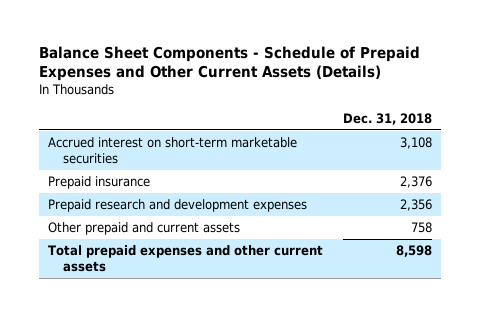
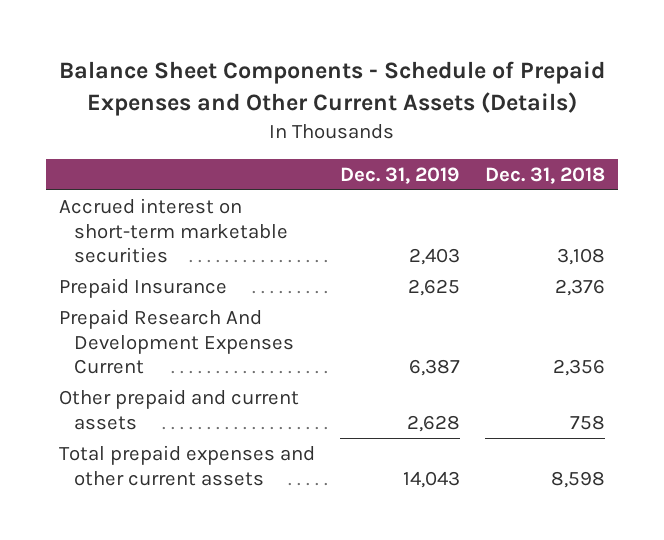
none -> [340,166,461,184] Dec. 31, 2019
[48,176,151,190] Prepaid insurance -> [59,278,228,299] Prepaid Insurance
[48,199,308,213] Prepaid research and development expenses -> [59,309,295,374] Prepaid Research And Development Expenses Current

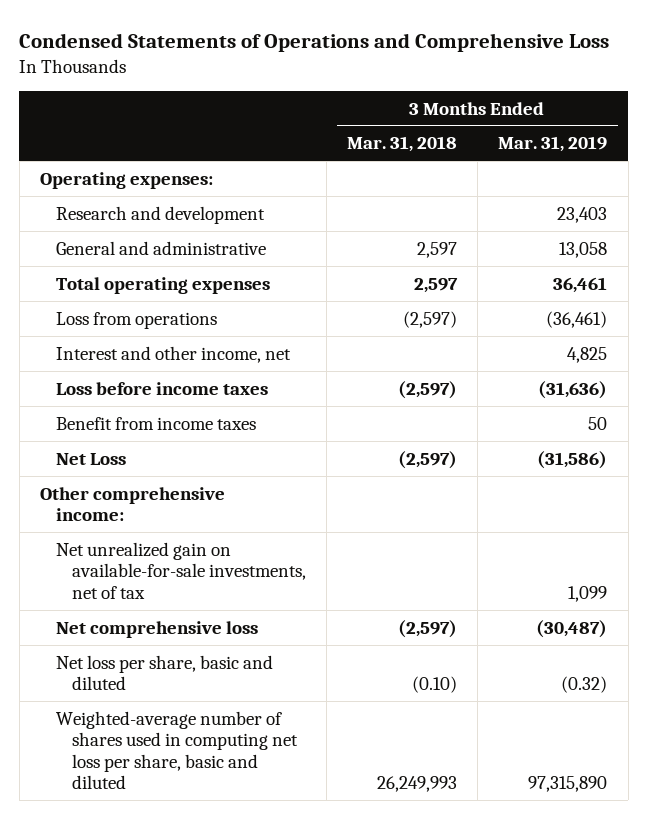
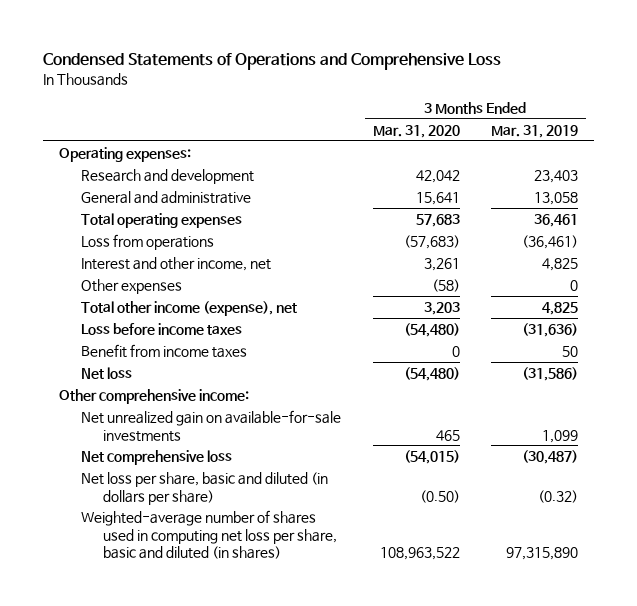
[346,136,457,153] Mar. 31, 2018 -> none
none -> [372,124,460,138] Mar. 31, 2020
none -> [80,278,182,294] Other expenses
none -> [80,300,297,316] Total other income (expense), net
[55,452,126,465] Net Loss -> [80,366,132,379] Net loss
[55,541,306,599] Net unrealized gain on available-for-sale investments, net of tax -> [80,409,341,442] Net unrealized gain on available-for-sale investments
[55,654,273,691] Net loss per share, basic and diluted -> [80,471,328,505] Net loss per share, basic and diluted (in dollars per share)
[55,710,298,790] Weighted-average number of shares used in computing net loss per share, basic and diluted -> [80,509,337,560] Weighted-average number of shares used in computing net loss per share, basic and diluted (in shares)

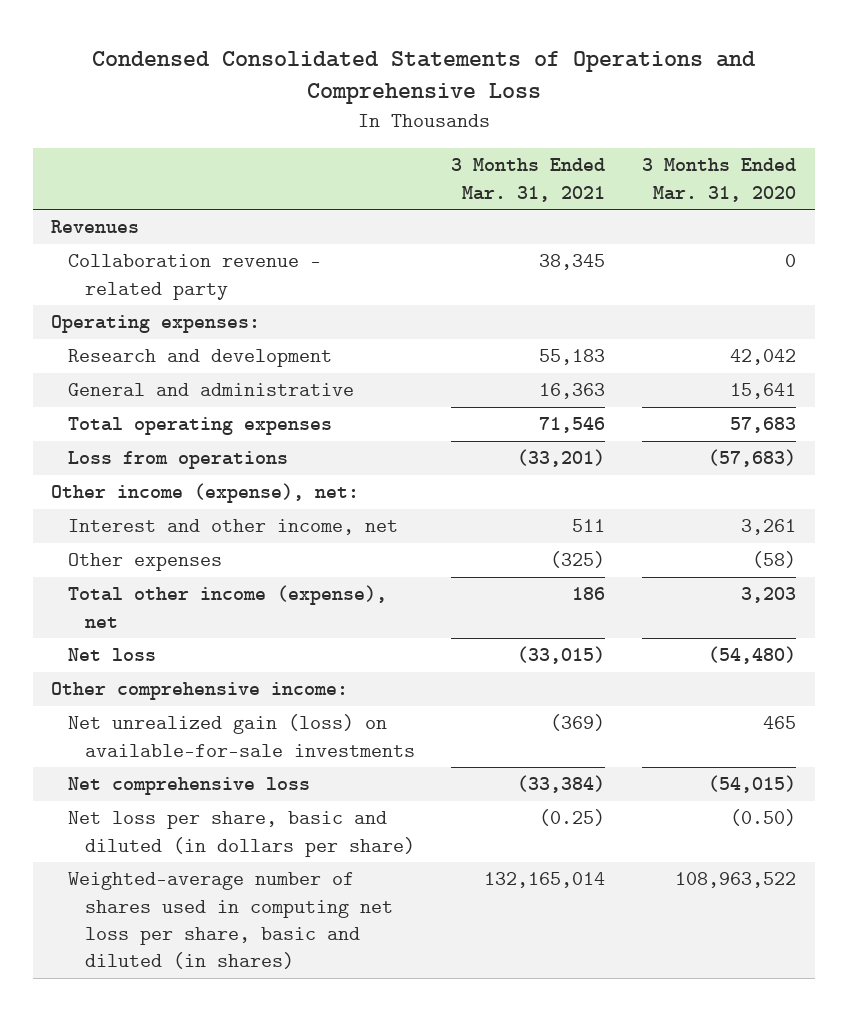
[43,52,502,70] Condensed Statements of Operations and Comprehensive Loss -> [91,50,756,105] Condensed Consolidated Statements of Operations and Comprehensive Loss
[491,124,579,138] Mar. 31, 2019 -> none
none -> [451,158,606,202] 3 Months Ended Mar. 31, 2021
none -> [51,220,140,234] Revenues
none -> [67,254,321,300] Collaboration revenue - related party
none -> [51,483,360,504] Other income (expense), net:
[80,322,242,335] Loss before income taxes -> none
[80,343,247,358] Benefit from income taxes -> none
[80,409,341,442] Net unrealized gain on available-for-sale investments -> [67,714,415,757] Net unrealized gain (loss) on available-for-sale investments

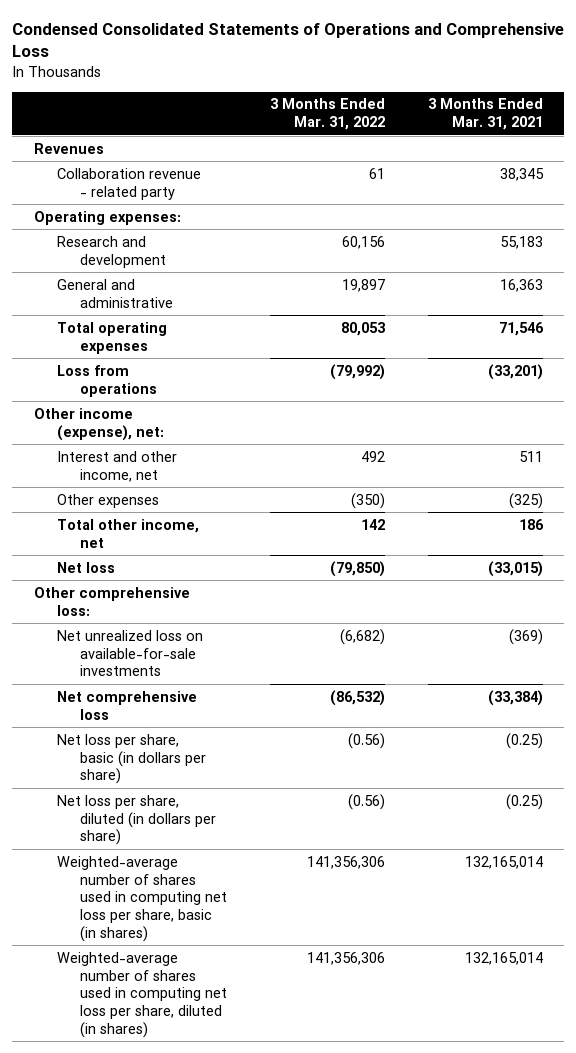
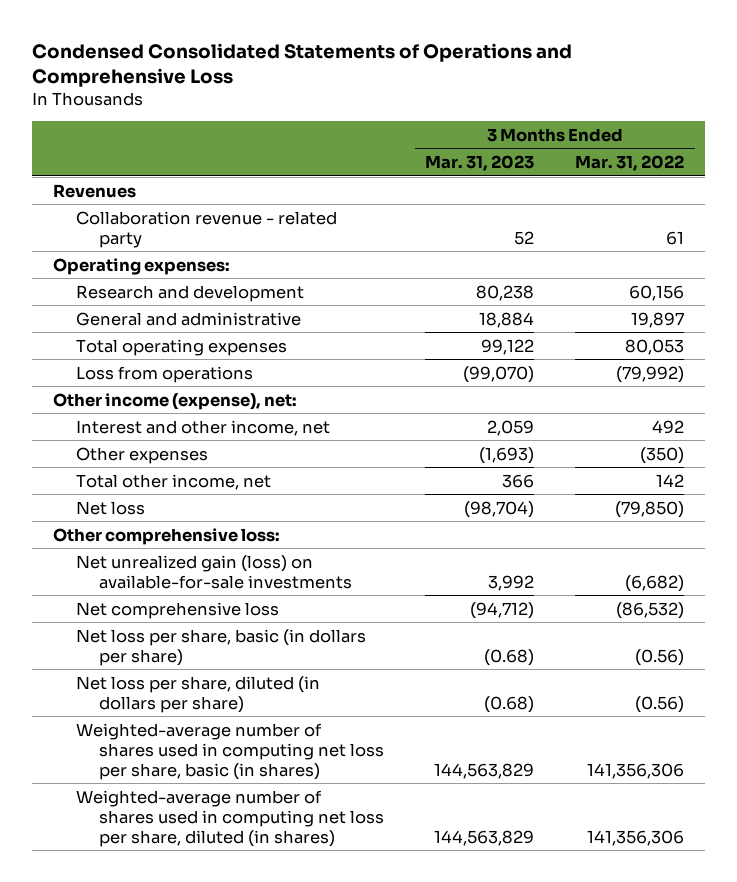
[427,98,543,131] 3 Months Ended Mar. 31, 2021 -> none
none -> [425,155,535,172] Mar. 31, 2023
[56,629,203,677] Net unrealized loss on available-for-sale investments -> [75,554,352,589] Net unrealized gain (loss) on available-for-sale investments

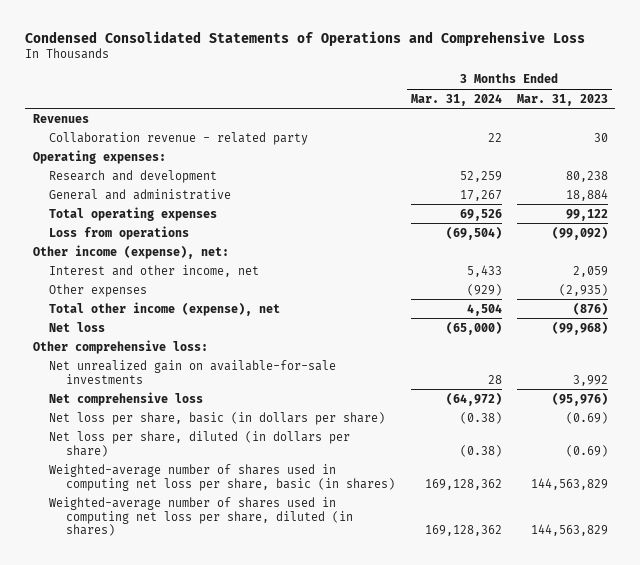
[575,155,685,172] Mar. 31, 2022 -> none
none -> [410,93,502,106] Mar. 31, 2024
[514,230,535,245] 52 -> [593,132,608,142] 30
[463,365,535,383] (99,070) -> [551,225,608,240] (99,092)
[479,446,535,464] (1,693) -> [558,283,608,296] (2,935)
[75,473,271,490] Total other income, net -> [49,301,281,316] Total other income (expense), net
[502,473,535,488] 366 -> [572,301,608,315] (876)
[464,500,535,518] (98,704) -> [551,320,608,335] (99,968)
[75,554,352,589] Net unrealized gain (loss) on available-for-sale investments -> [49,359,337,384] Net unrealized gain on available-for-sale investments
[470,601,535,619] (94,712) -> [551,391,608,406] (95,976)
[484,648,535,666] (0.68) -> [565,411,608,424] (0.69)
[484,695,535,713] (0.68) -> [565,444,608,457] (0.69)

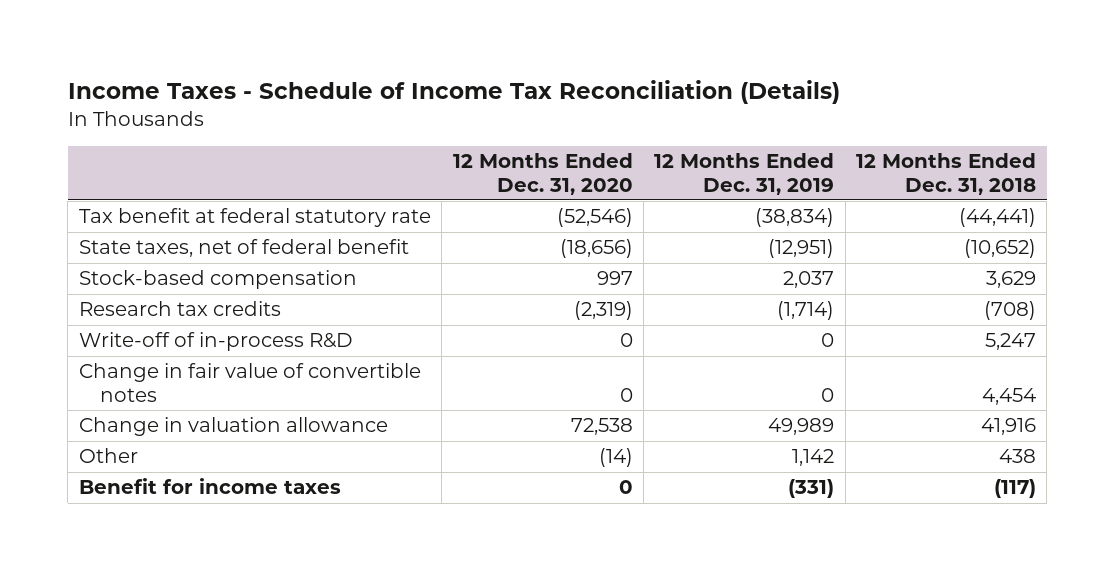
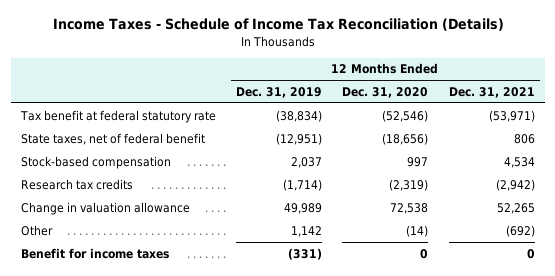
[855,153,1036,195] 12 Months Ended Dec. 31, 2018 -> none
none -> [448,86,535,98] Dec. 31, 2021
[78,332,353,352] Write-off of in-process R&D -> none
[78,363,421,402] Change in fair value of convertible notes -> none

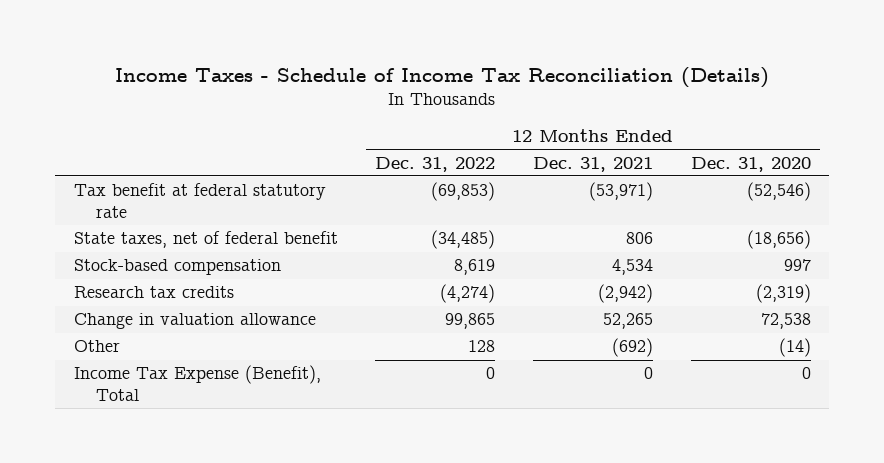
[236,86,323,98] Dec. 31, 2019 -> none
none -> [375,156,496,172] Dec. 31, 2022
[20,247,169,259] Benefit for income taxes -> [73,365,321,401] Income Tax Expense (Benefit), Total

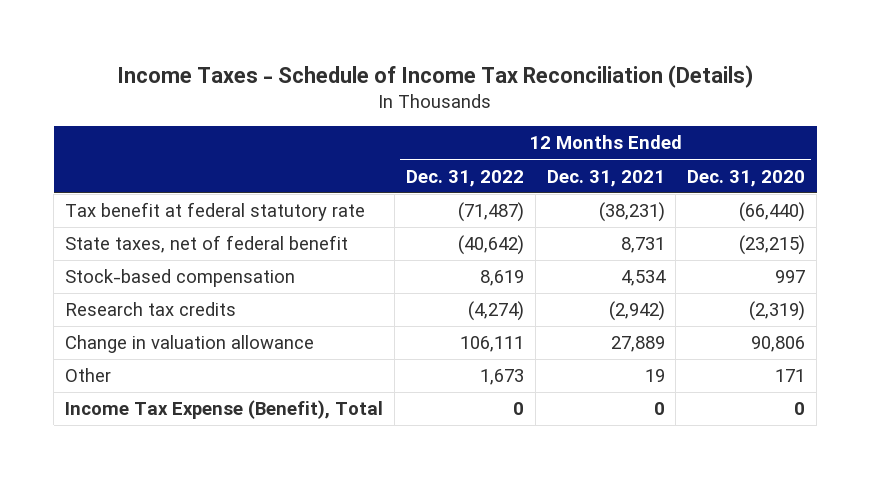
[431,182,496,202] (69,853) -> [457,202,524,223] (71,487)
[588,182,653,202] (53,971) -> [598,202,665,223] (38,231)
[746,182,811,202] (52,546) -> [739,202,806,223] (66,440)
[431,230,496,250] (34,485) -> [457,235,524,256] (40,642)
[625,232,653,245] 806 -> [620,237,665,254] 8,731
[746,230,811,250] (18,656) -> [739,235,806,256] (23,215)
[445,313,496,330] 99,865 -> [459,336,524,353] 106,111
[602,313,653,330] 52,265 -> [610,336,665,353] 27,889
[760,313,811,330] 72,538 -> [751,336,806,353] 90,806
[468,340,496,353] 128 -> [479,369,524,386] 1,673
[611,338,653,358] (692) -> [644,369,665,383] 19
[778,338,811,358] (14) -> [775,369,806,383] 171

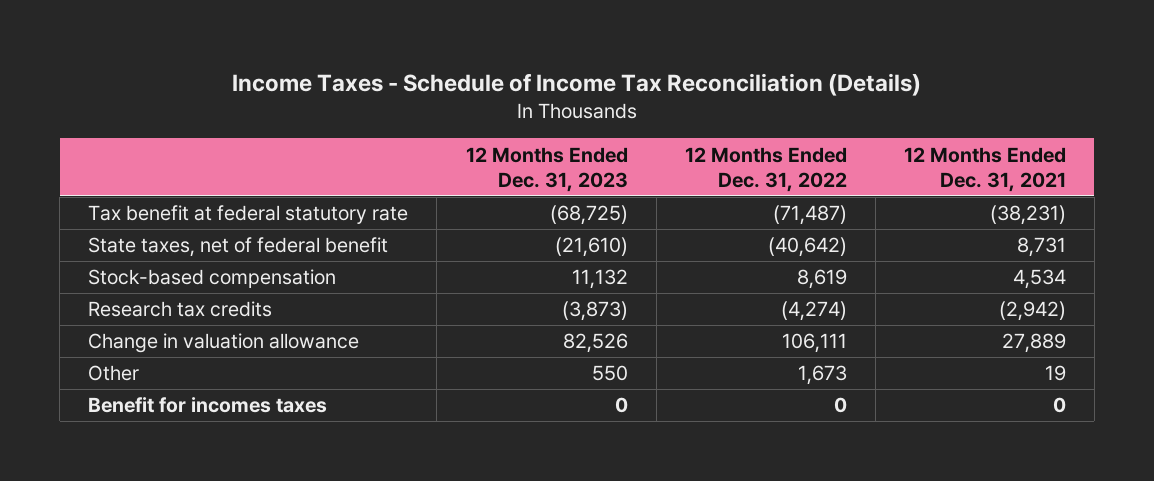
[687,169,806,187] Dec. 31, 2020 -> none
none -> [465,146,628,192] 12 Months Ended Dec. 31, 2023
[65,400,384,420] Income Tax Expense (Benefit), Total -> [88,397,328,414] Benefit for incomes taxes

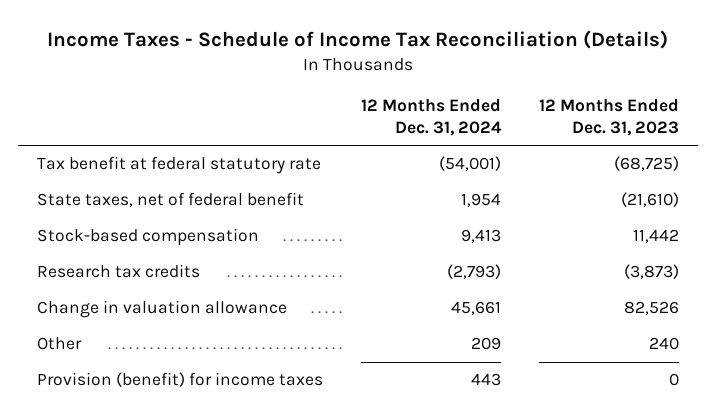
[684,146,847,192] 12 Months Ended Dec. 31, 2022 -> none
[903,146,1066,192] 12 Months Ended Dec. 31, 2021 -> none
none -> [361,99,503,137] 12 Months Ended Dec. 31, 2024
[571,269,628,290] 11,132 -> [633,229,680,244] 11,442
[591,365,628,382] 550 -> [649,337,680,351] 240
[88,397,328,414] Benefit for incomes taxes -> [37,372,324,388] Provision (benefit) for income taxes

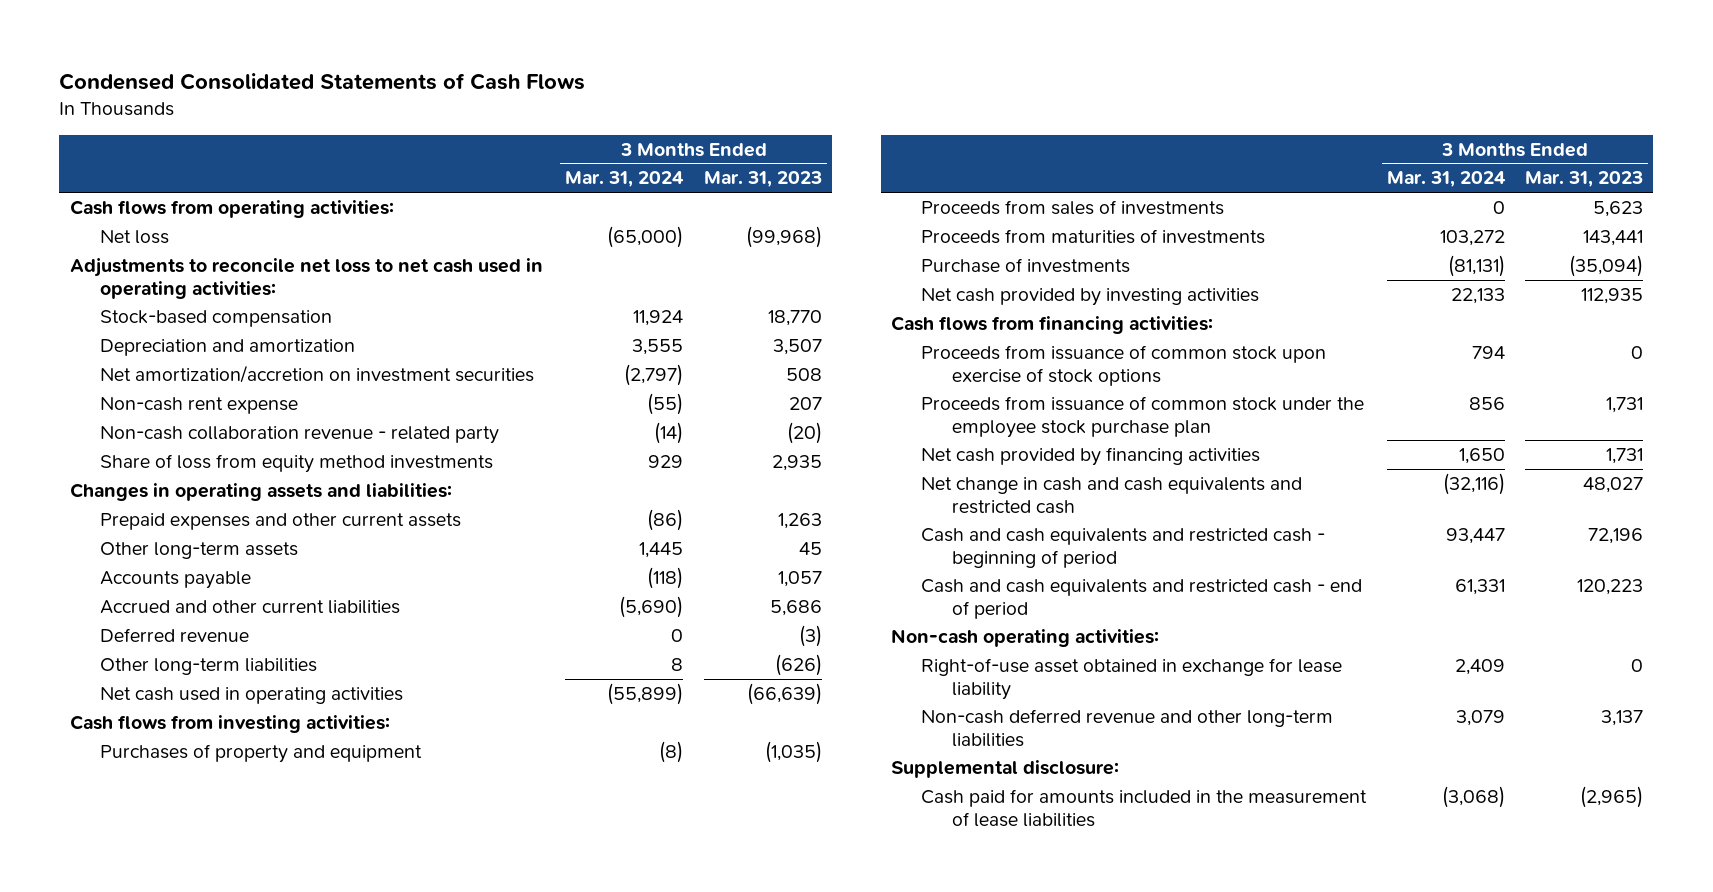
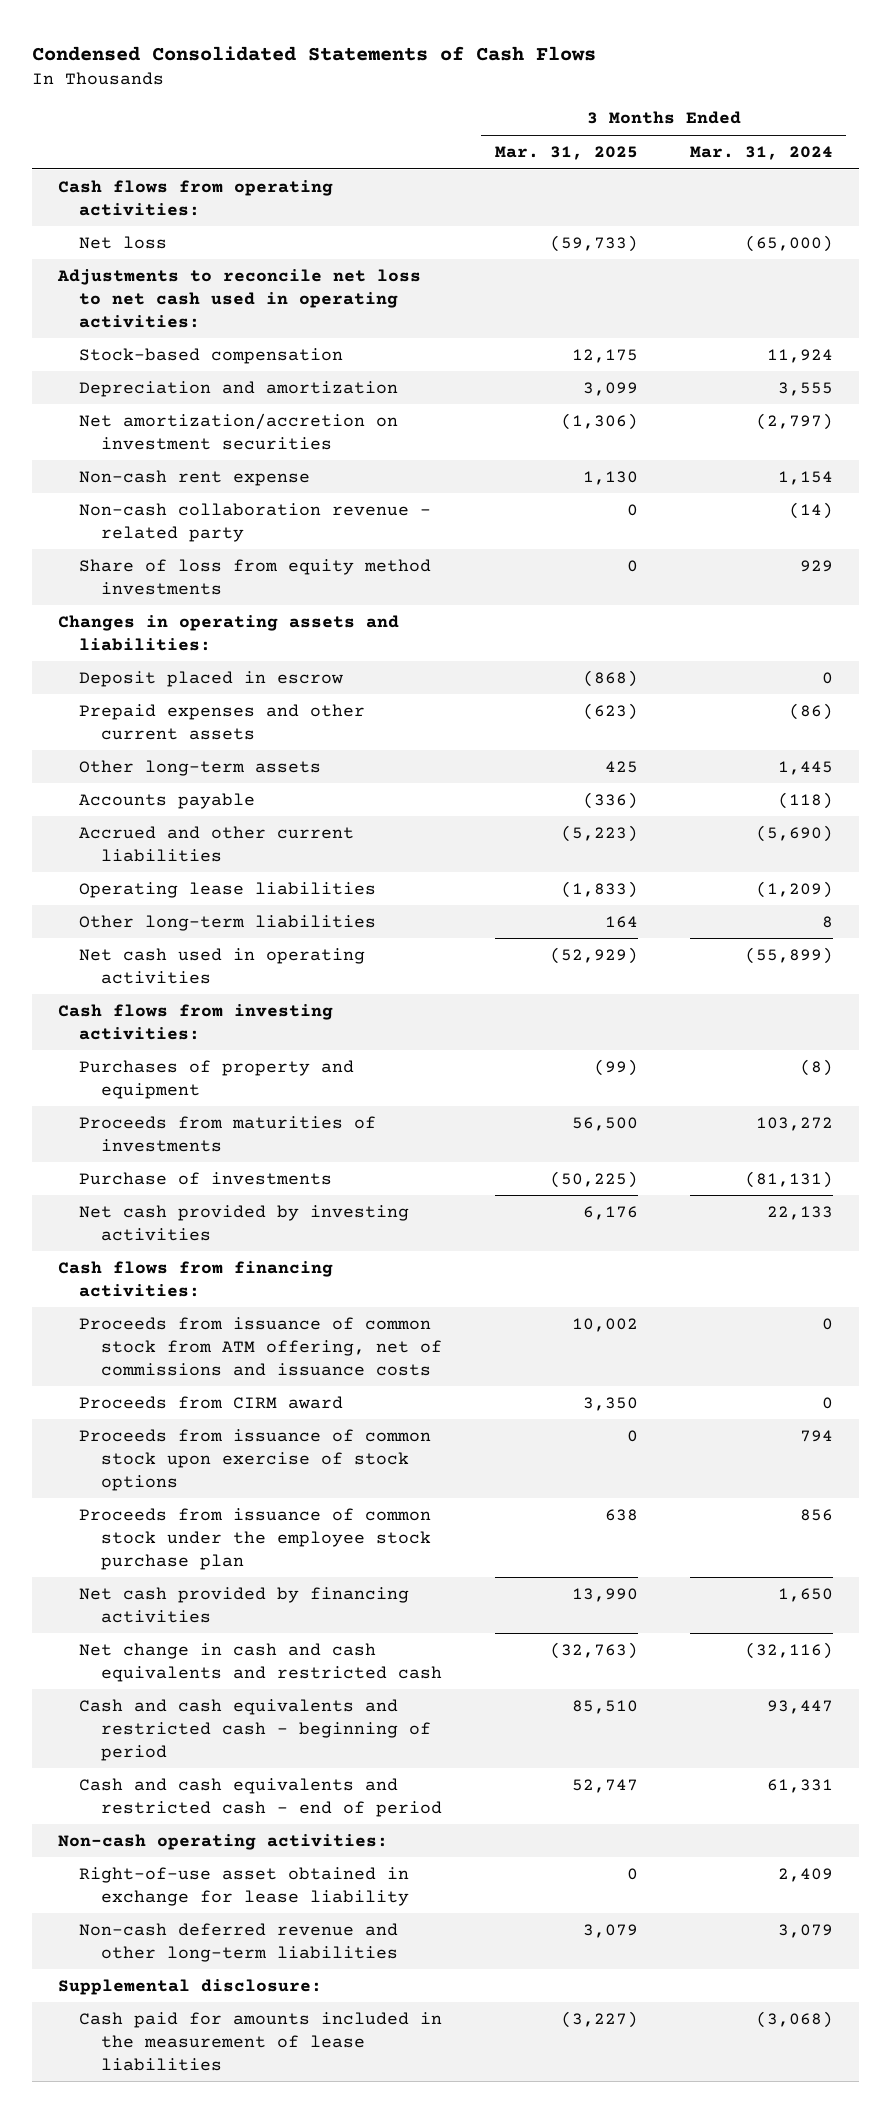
[703,171,822,188] Mar. 31, 2023 -> none
none -> [494,145,638,160] Mar. 31, 2025
[647,392,684,415] (55) -> [777,470,833,485] 1,154
none -> [79,670,344,687] Deposit placed in escrow
[100,627,250,642] Deferred revenue -> none
none -> [79,881,377,898] Operating lease liabilities
[921,199,1225,215] Proceeds from sales of investments -> none
none -> [79,1316,442,1376] Proceeds from issuance of common stock from ATM offering, net of commissions and issuance costs
none -> [79,1395,344,1409] Proceeds from CIRM award

